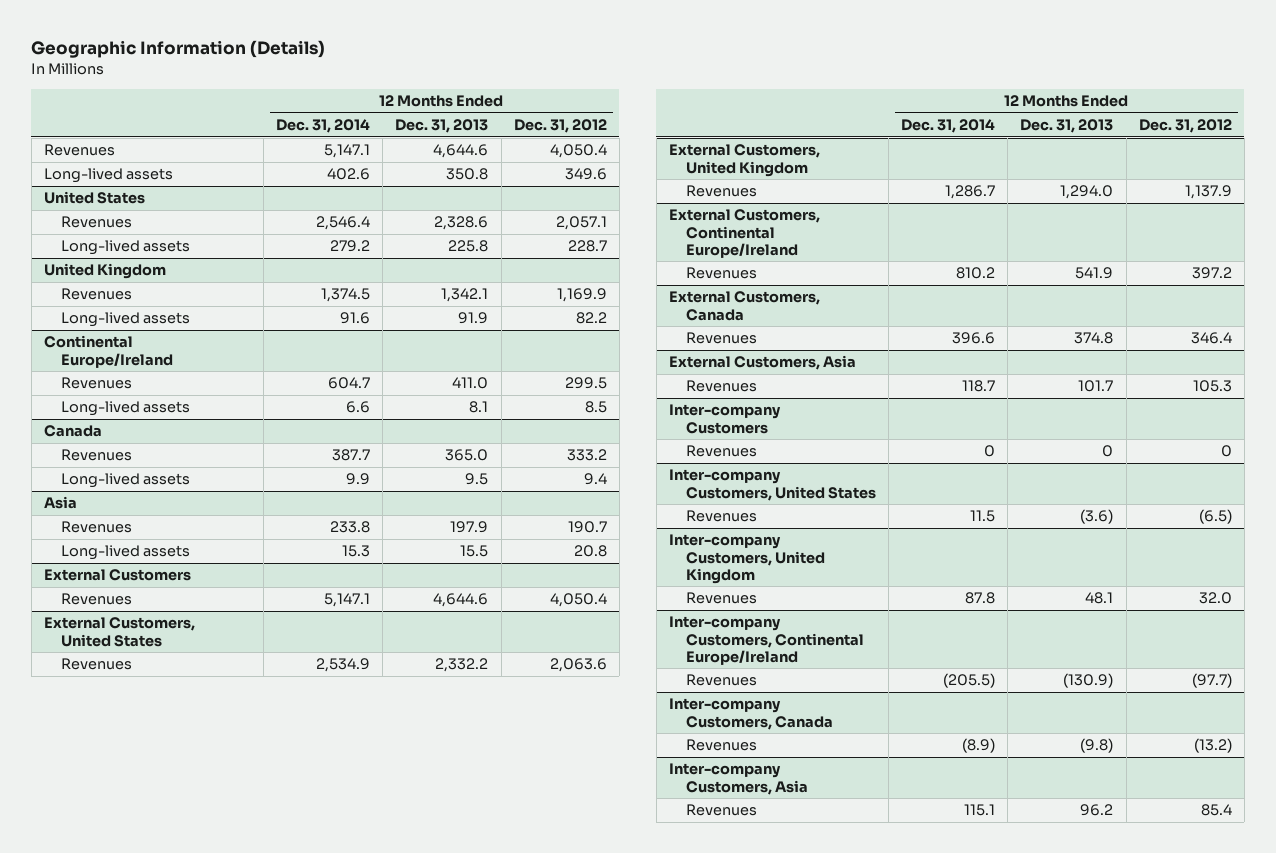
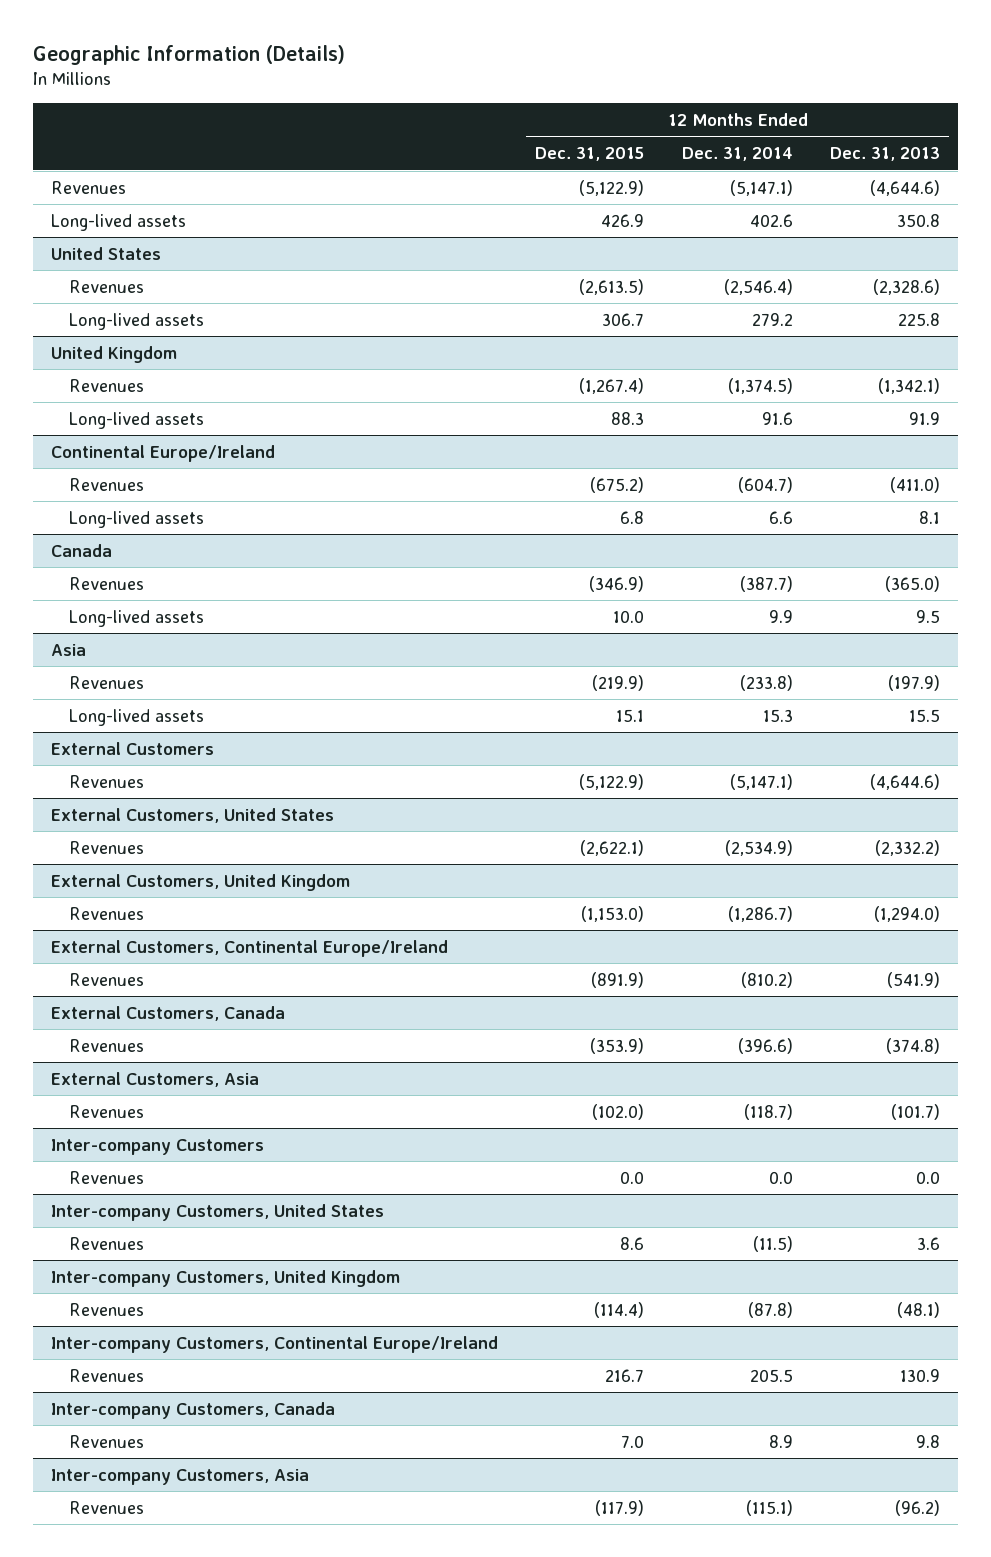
[513,119,607,134] Dec. 31, 2012 -> none
none -> [535,147,645,162] Dec. 31, 2015
[324,144,371,159] 5,147.1 -> [729,179,793,196] (5,147.1)
[433,144,489,159] 4,644.6 -> [869,179,940,196] (4,644.6)
[316,216,371,231] 2,546.4 -> [723,278,793,295] (2,546.4)
[434,216,489,231] 2,328.6 -> [872,278,940,295] (2,328.6)
[321,288,371,303] 1,374.5 -> [727,377,793,394] (1,374.5)
[441,288,489,303] 1,342.1 -> [877,377,940,394] (1,342.1)
[328,377,371,390] 604.7 -> [737,476,793,493] (604.7)
[452,377,489,390] 411.0 -> [889,476,940,493] (411.0)
[332,449,371,462] 387.7 -> [739,575,793,592] (387.7)
[445,449,489,462] 365.0 -> [884,575,940,592] (365.0)
[330,521,371,534] 233.8 -> [739,674,793,691] (233.8)
[450,521,489,534] 197.9 -> [887,674,940,691] (197.9)
[324,593,371,608] 5,147.1 -> [729,773,793,790] (5,147.1)
[433,593,489,608] 4,644.6 -> [869,773,940,790] (4,644.6)
[316,658,371,673] 2,534.9 -> [724,839,793,856] (2,534.9)
[435,658,489,673] 2,332.2 -> [874,839,940,856] (2,332.2)
[945,185,996,200] 1,286.7 -> [727,905,793,922] (1,286.7)
[1060,185,1114,200] 1,294.0 -> [873,905,940,922] (1,294.0)
[956,267,996,280] 810.2 -> [740,971,793,988] (810.2)
[1075,267,1114,280] 541.9 -> [886,971,940,988] (541.9)
[952,332,996,345] 396.6 -> [737,1037,793,1054] (396.6)
[1074,332,1114,345] 374.8 -> [885,1037,940,1054] (374.8)
[962,380,996,393] 118.7 -> [743,1103,793,1120] (118.7)
[1078,380,1114,393] 101.7 -> [890,1103,940,1120] (101.7)
[984,445,996,458] 0 -> [768,1170,793,1184] 0.0
[1102,445,1114,458] 0 -> [915,1170,940,1184] 0.0
[970,510,996,523] 11.5 -> [752,1235,793,1252] (11.5)
[1080,509,1114,525] (3.6) -> [916,1236,940,1250] 3.6
[965,592,996,605] 87.8 -> [747,1301,793,1318] (87.8)
[1085,592,1114,605] 48.1 -> [896,1301,940,1318] (48.1)
[943,673,996,689] (205.5) -> [749,1368,793,1382] 205.5
[1063,673,1114,689] (130.9) -> [899,1368,940,1382] 130.9
[962,738,996,754] (8.9) -> [768,1434,793,1448] 8.9
[1080,738,1114,754] (9.8) -> [915,1434,940,1448] 9.8
[964,804,996,817] 115.1 -> [745,1499,793,1516] (115.1)
[1080,804,1114,817] 96.2 -> [894,1499,940,1516] (96.2)

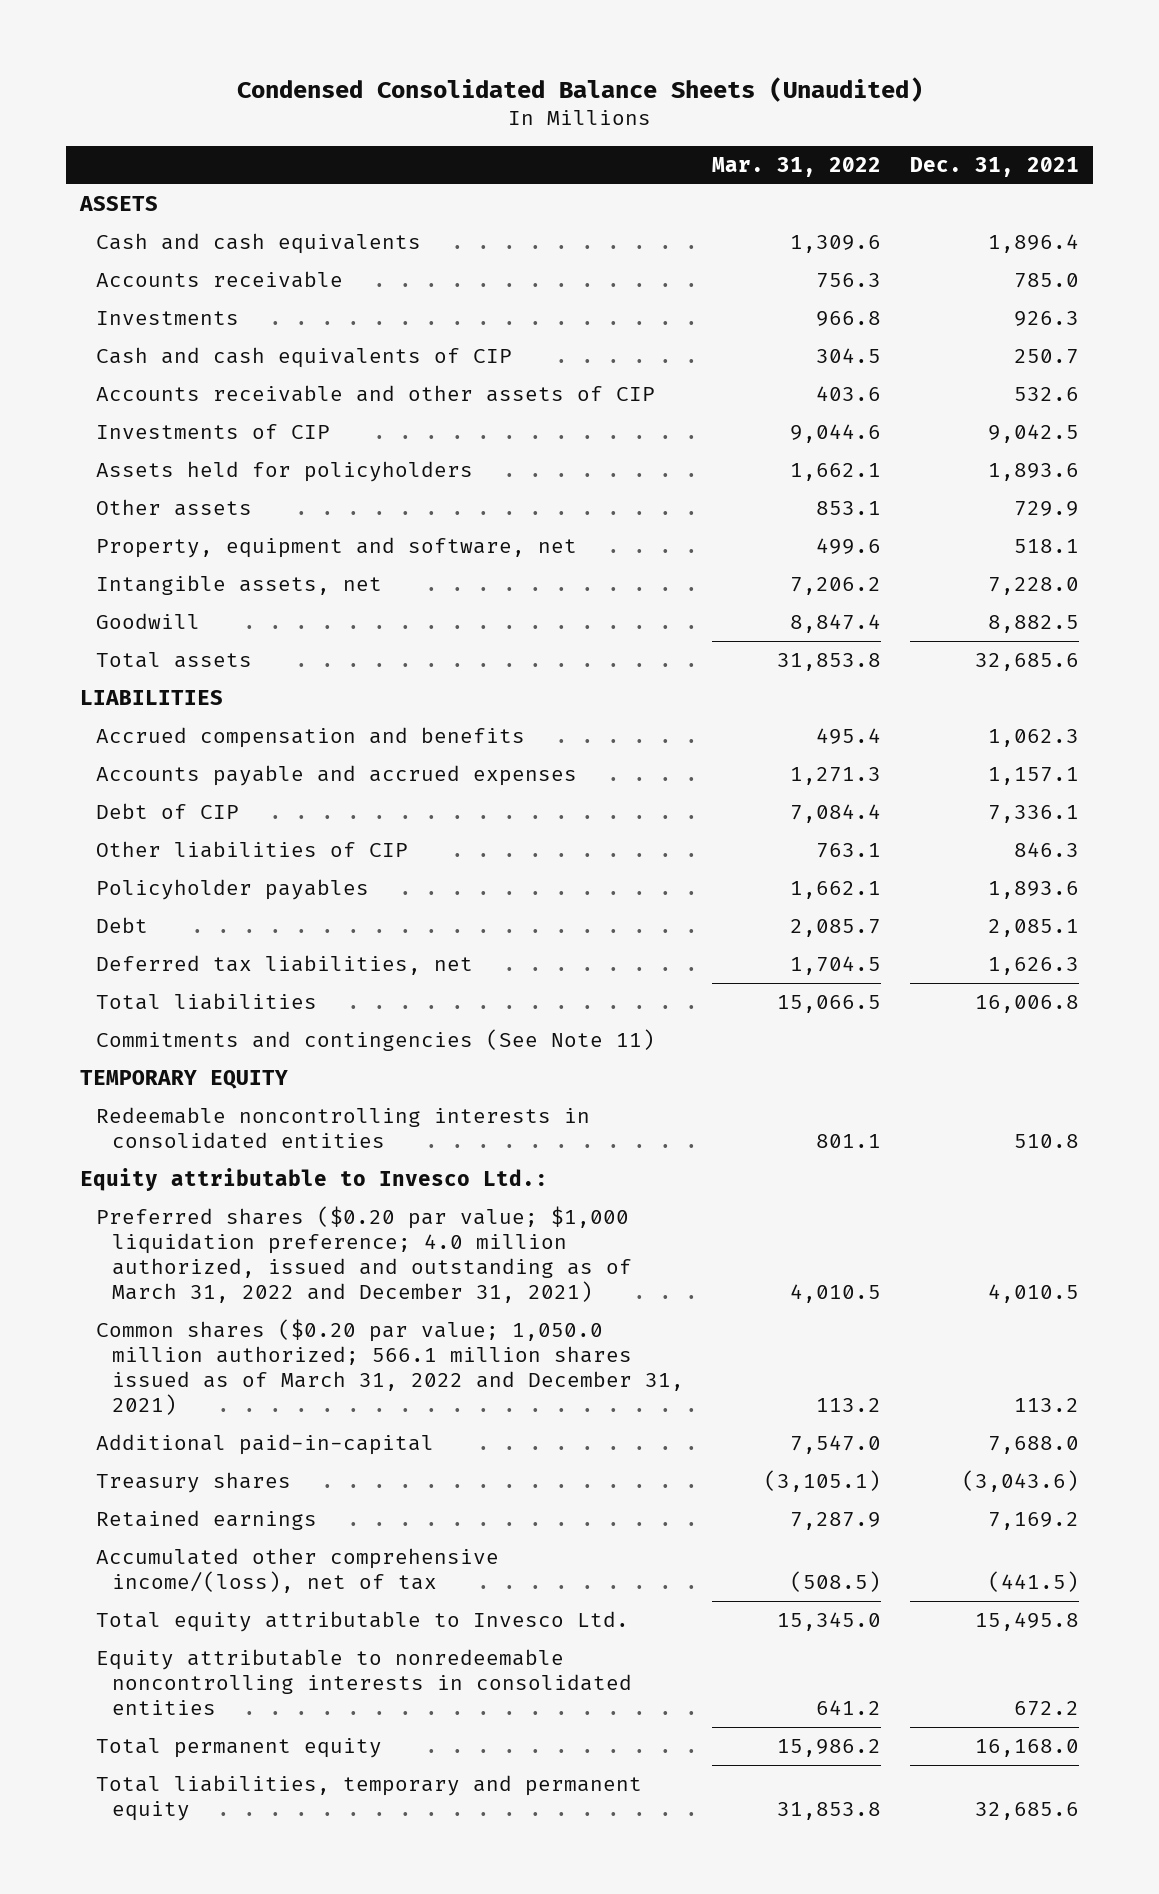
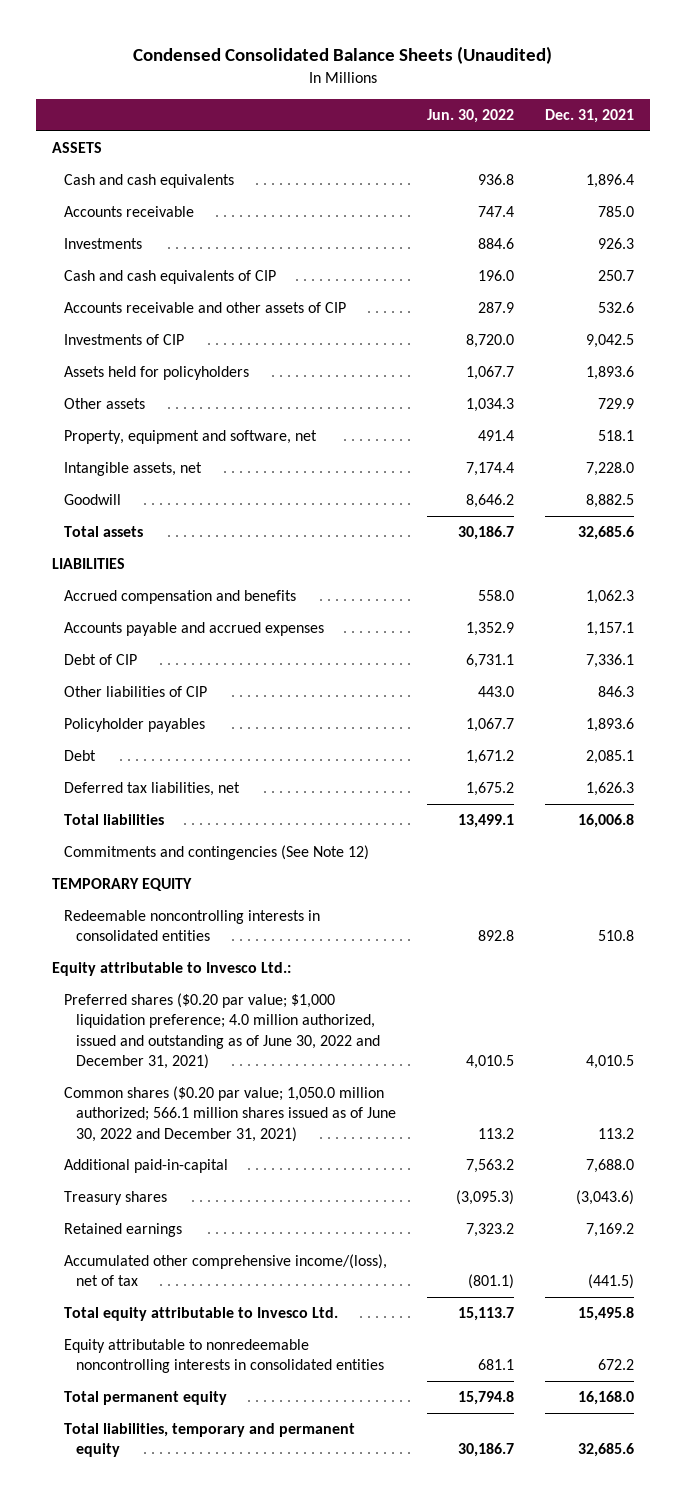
[712,156,882,177] Mar. 31, 2022 -> none
none -> [427,109,515,124] Jun. 30, 2022
[96,1029,656,1052] Commitments and contingencies (See Note 11) -> [63,845,369,861] Commitments and contingencies (See Note 12)
[96,1206,632,1303] Preferred shares ($0.20 par value; $1,000 liquidation preference; 4.0 million authorized, issued and outstanding as of March 31, 2022 and December 31, 2021) -> [63,993,380,1070] Preferred shares ($0.20 par value; $1,000 liquidation preference; 4.0 million authorized, issued and outstanding as of June 30, 2022 and December 31, 2021)
[96,1319,684,1415] Common shares ($0.20 par value; 1,050.0 million authorized; 566.1 million shares issued as of March 31, 2022 and December 31, 2021) -> [63,1086,396,1142] Common shares ($0.20 par value; 1,050.0 million authorized; 566.1 million shares issued as of June 30, 2022 and December 31, 2021)

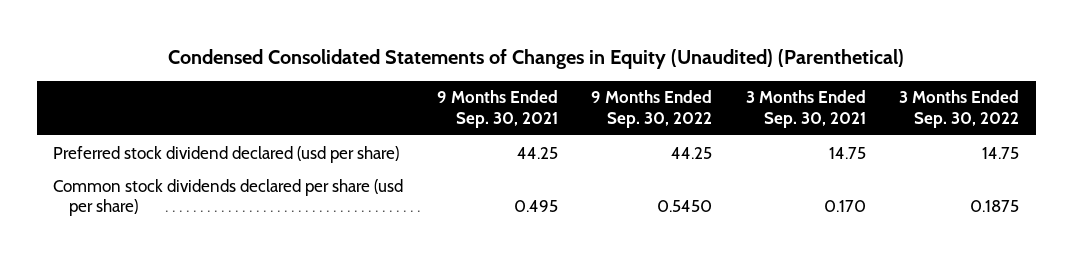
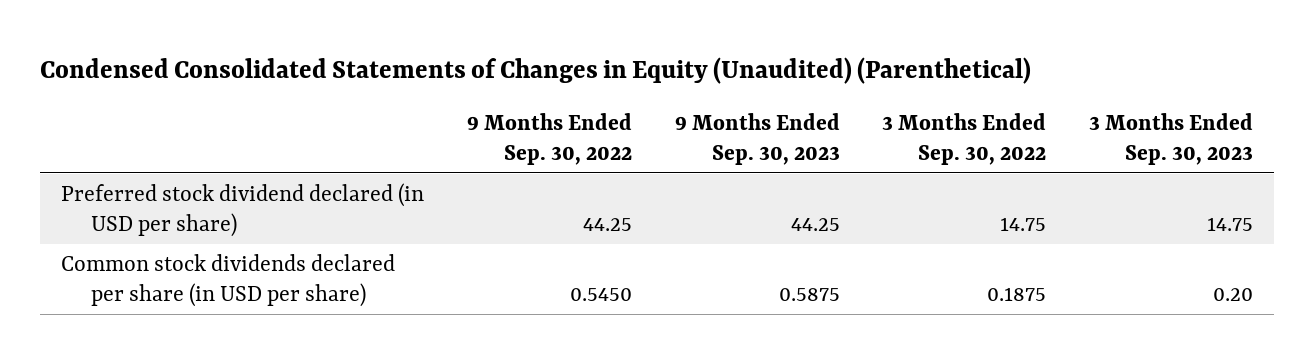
[436,90,558,129] 9 Months Ended Sep. 30, 2021 -> none
[745,90,866,129] 3 Months Ended Sep. 30, 2021 -> none
none -> [674,113,840,165] 9 Months Ended Sep. 30, 2023
none -> [1089,113,1254,165] 3 Months Ended Sep. 30, 2023
[53,145,400,163] Preferred stock dividend declared (usd per share) -> [61,183,425,237] Preferred stock dividend declared (in USD per share)
[53,178,404,217] Common stock dividends declared per share (usd per share) -> [61,254,396,307] Common stock dividends declared per share (in USD per share)

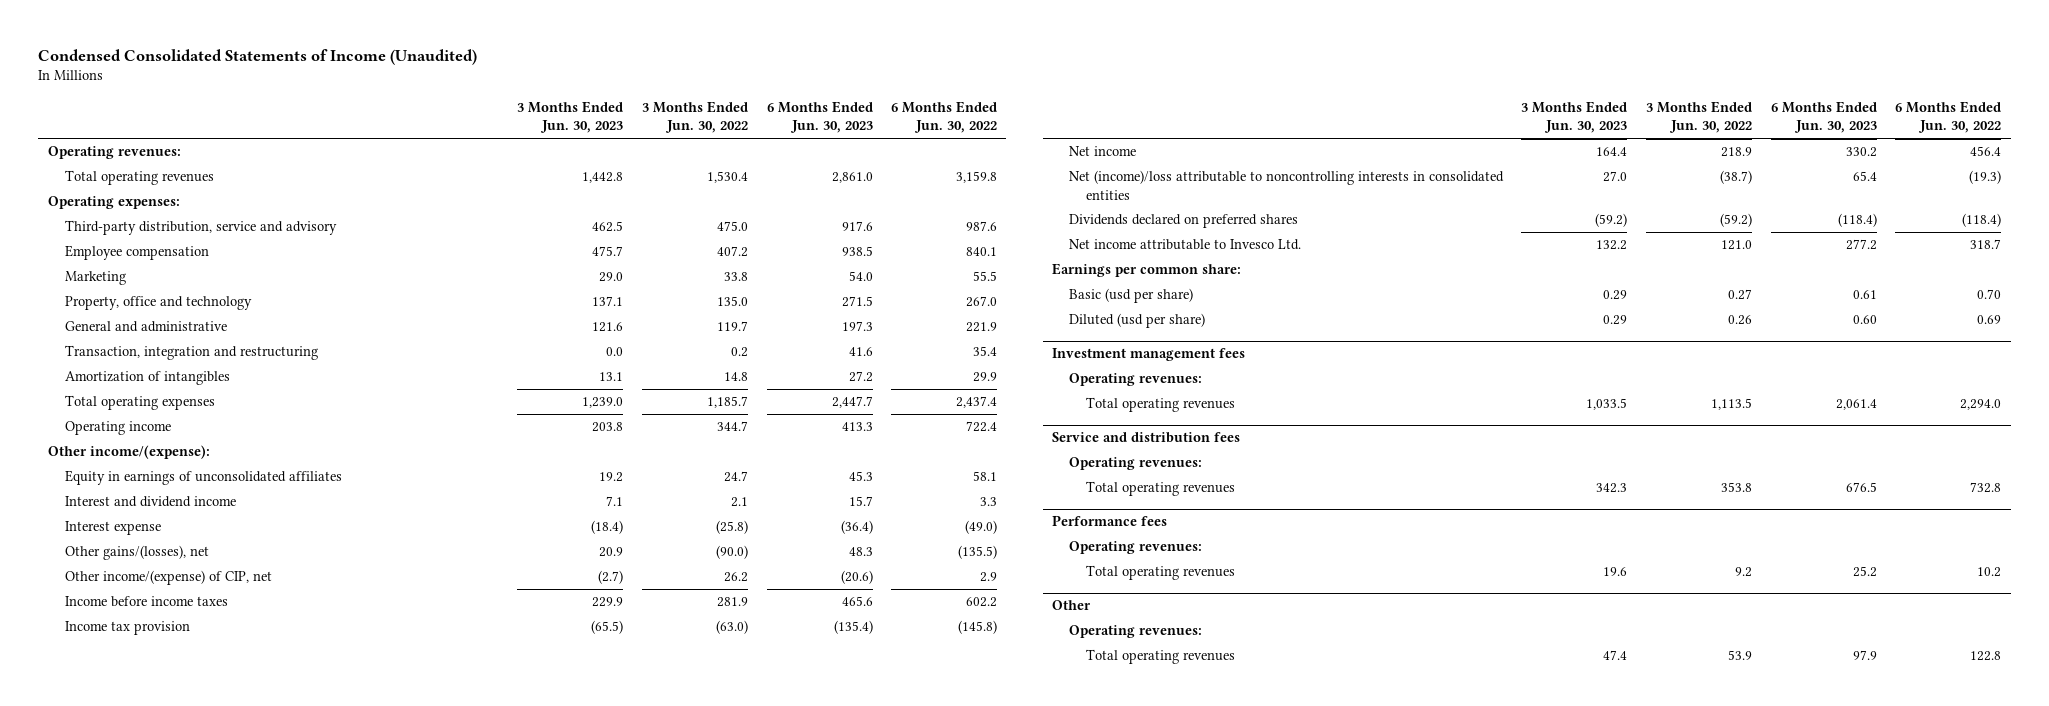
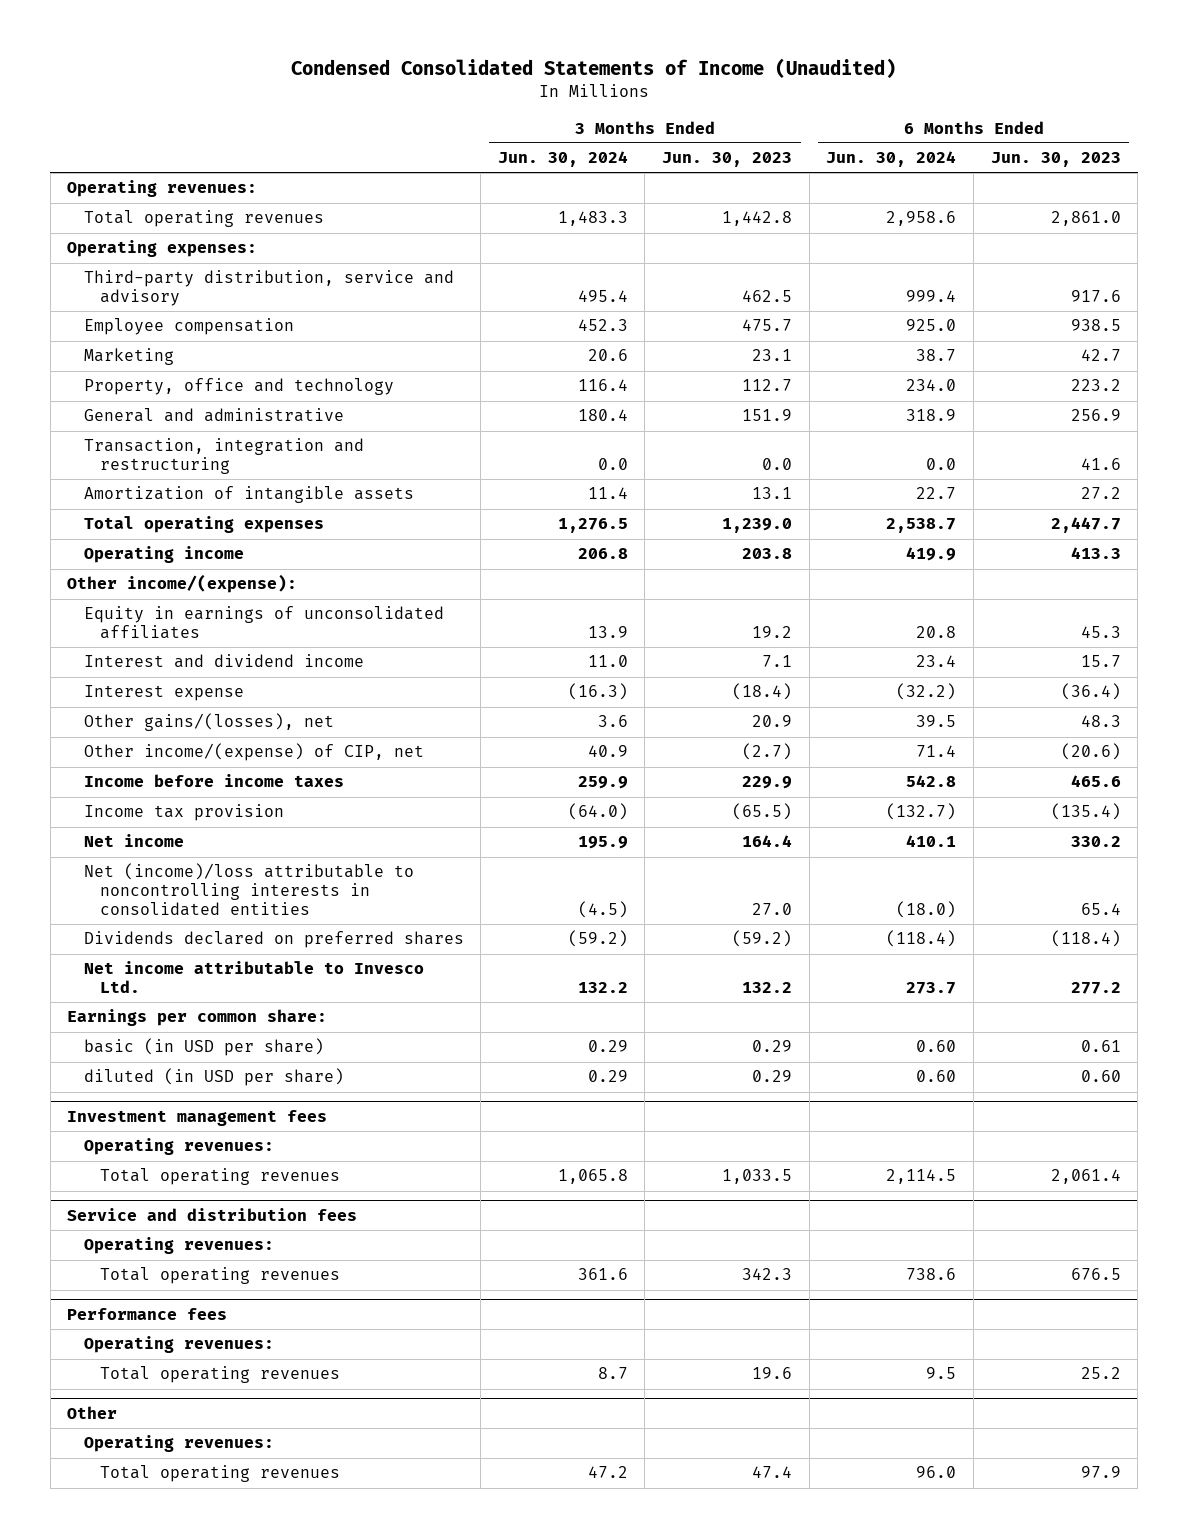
[641,100,748,134] 3 Months Ended Jun. 30, 2022 -> none
[891,100,998,134] 6 Months Ended Jun. 30, 2022 -> none
none -> [497,151,628,168] Jun. 30, 2024
none -> [826,151,957,168] Jun. 30, 2024
[599,272,624,283] 29.0 -> [752,349,793,362] 23.1
[848,271,873,282] 54.0 -> [1080,349,1121,362] 42.7
[592,296,624,307] 137.1 -> [742,379,793,392] 112.7
[841,296,873,308] 271.5 -> [1070,379,1121,392] 223.2
[592,322,624,333] 121.6 -> [742,409,793,422] 151.9
[841,321,873,332] 197.3 -> [1070,409,1121,422] 256.9
[64,371,230,386] Amortization of intangibles -> [83,486,414,504] Amortization of intangible assets
[1068,288,1193,304] Basic (usd per share) -> [83,1038,324,1057] basic (in USD per share)
[1068,313,1205,329] Diluted (usd per share) -> [83,1068,344,1087] diluted (in USD per share)

